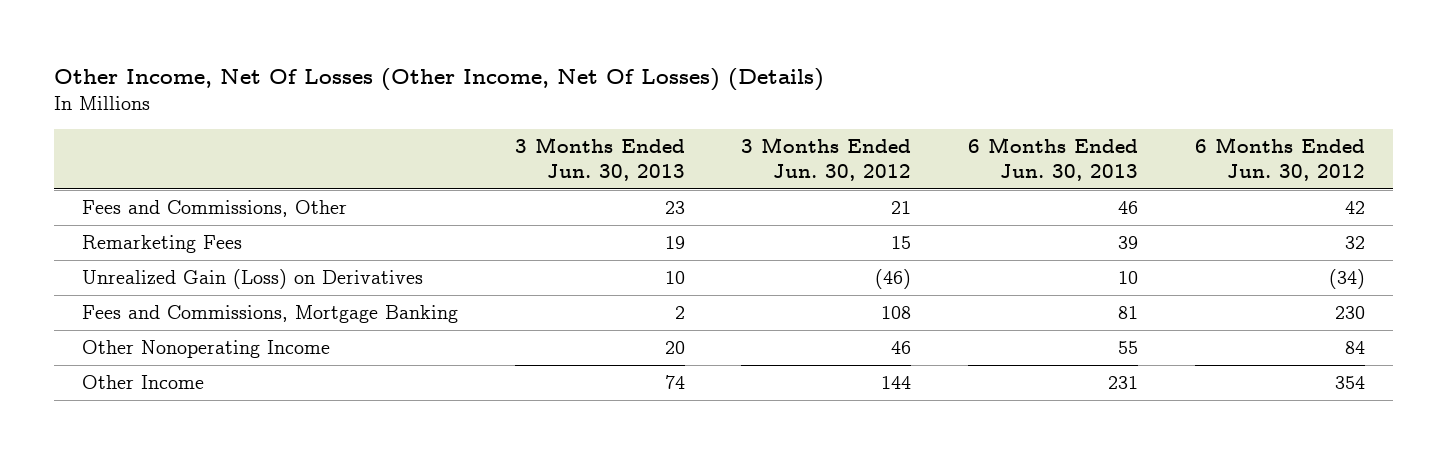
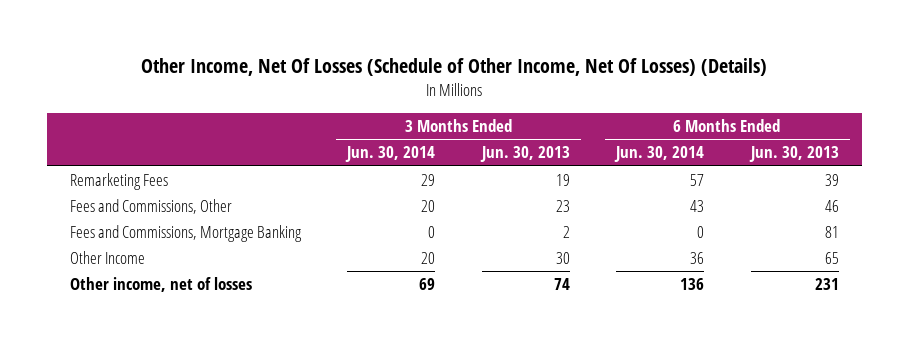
[54,68,825,92] Other Income, Net Of Losses (Other Income, Net Of Losses) (Details) -> [141,57,768,76] Other Income, Net Of Losses (Schedule of Other Income, Net Of Losses) (Details)
[741,137,912,181] 3 Months Ended Jun. 30, 2012 -> none
[1194,137,1365,181] 6 Months Ended Jun. 30, 2012 -> none
none -> [345,146,436,163] Jun. 30, 2014
none -> [614,146,705,163] Jun. 30, 2014
[82,268,424,289] Unrealized Gain (Loss) on Derivatives -> none
[82,199,348,217] Fees and Commissions, Other -> [69,199,232,215] Fees and Commissions, Other
[82,339,331,358] Other Nonoperating Income -> none
[664,374,685,389] 74 -> [555,252,570,265] 30
[1108,375,1139,389] 231 -> [824,252,839,265] 65
none -> [69,277,252,293] Other income, net of losses

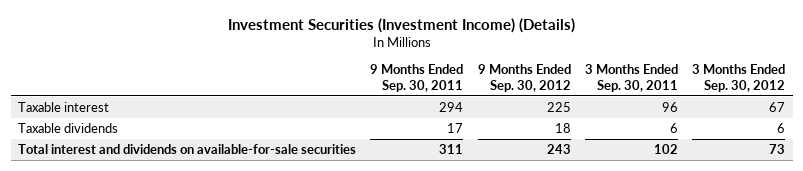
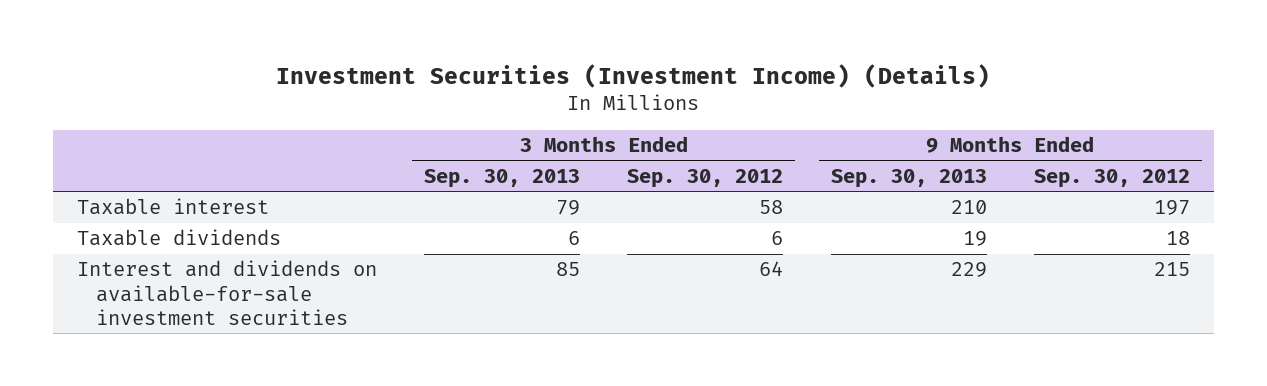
[370,64,464,93] 9 Months Ended Sep. 30, 2011 -> none
[585,64,679,93] 3 Months Ended Sep. 30, 2011 -> none
none -> [423,168,580,188] Sep. 30, 2013
none -> [830,168,987,188] Sep. 30, 2013
[546,101,571,112] 225 -> [1154,200,1191,216] 197
[769,101,786,112] 67 -> [759,200,784,215] 58
[18,143,357,154] Total interest and dividends on available-for-sale securities -> [76,260,377,326] Interest and dividends on available-for-sale investment securities
[546,143,571,154] 243 -> [1154,262,1191,277] 215
[769,143,786,154] 73 -> [759,261,784,277] 64

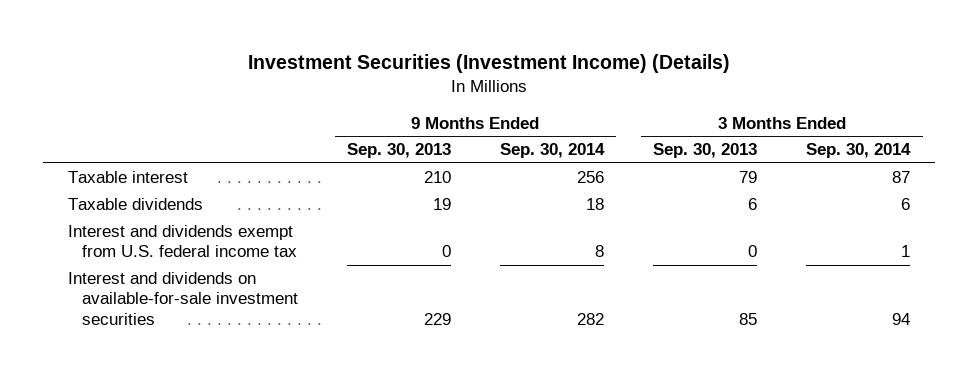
[627,168,784,188] Sep. 30, 2012 -> none
[1034,168,1191,188] Sep. 30, 2012 -> none
none -> [500,143,606,159] Sep. 30, 2014
none -> [806,143,912,159] Sep. 30, 2014
none -> [67,225,297,258] Interest and dividends exempt from U.S. federal income tax

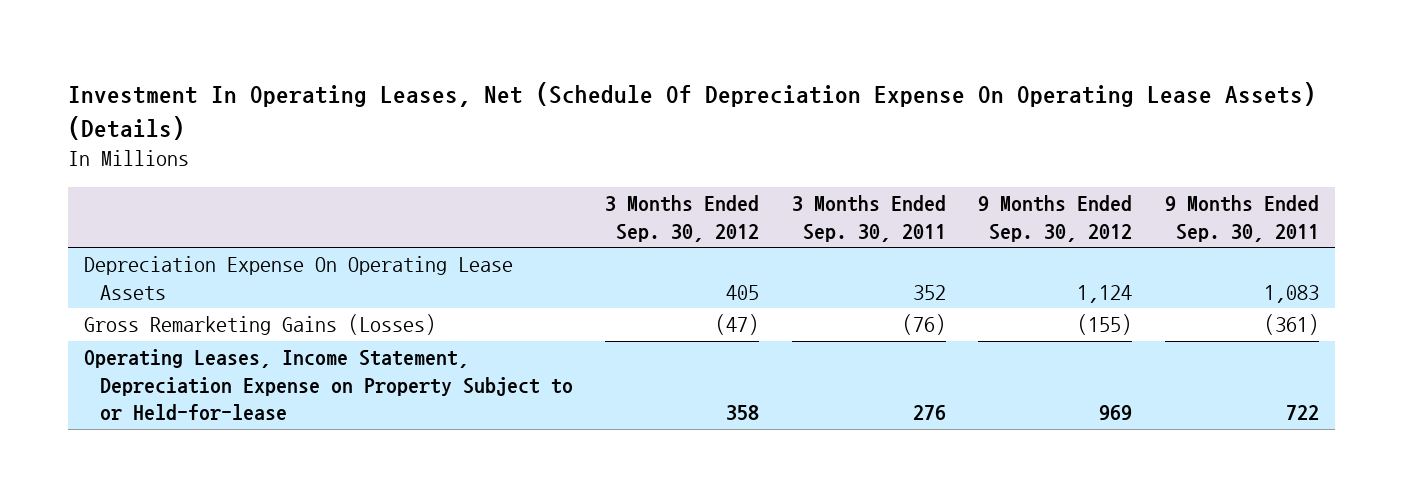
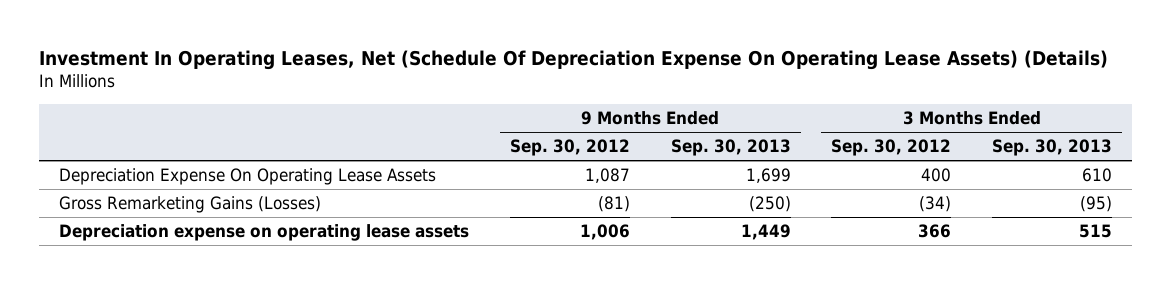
[791,195,946,242] 3 Months Ended Sep. 30, 2011 -> none
[1164,195,1319,242] 9 Months Ended Sep. 30, 2011 -> none
none -> [670,139,791,157] Sep. 30, 2013
none -> [992,139,1113,157] Sep. 30, 2013
[726,284,760,300] 405 -> [921,168,952,183] 400
[1077,284,1133,303] 1,124 -> [584,168,630,184] 1,087
[715,314,760,336] (47) -> [919,196,952,213] (34)
[1077,314,1133,336] (155) -> [597,196,630,213] (81)
[84,349,574,420] Operating Leases, Income Statement, Depreciation Expense on Property Subject to or Held-for-lease -> [59,224,470,242] Depreciation expense on operating lease assets
[726,404,760,420] 358 -> [918,224,952,239] 366
[1099,404,1133,420] 969 -> [579,224,630,241] 1,006

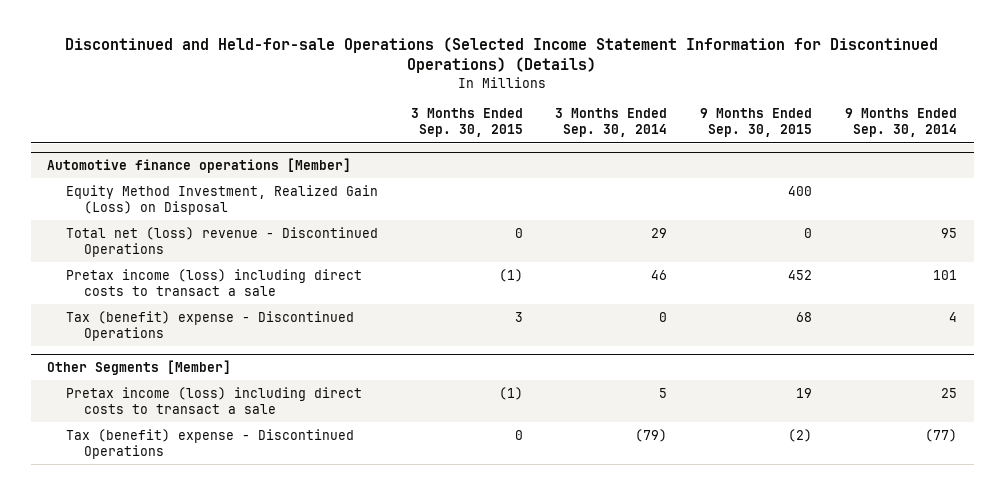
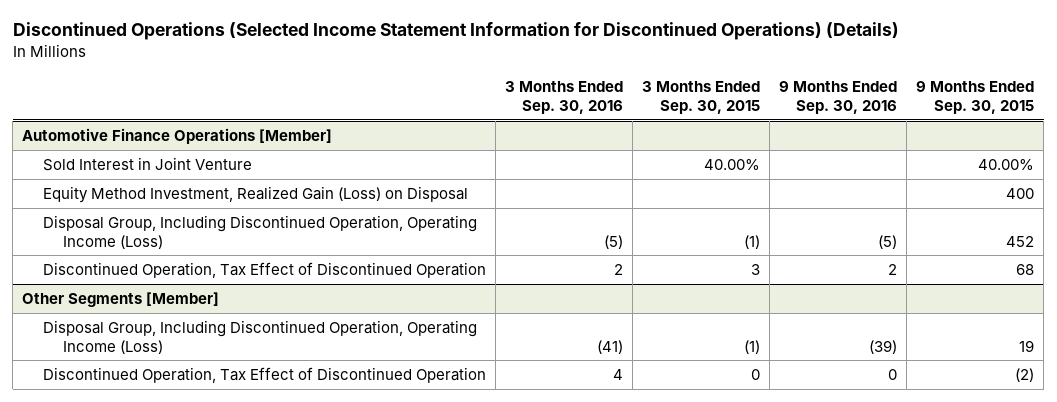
[65,37,939,74] Discontinued and Held-for-sale Operations (Selected Income Statement Information for Discontinued Operations) (Details) -> [12,22,899,41] Discontinued Operations (Selected Income Statement Information for Discontinued Operations) (Details)
[555,107,668,138] 3 Months Ended Sep. 30, 2014 -> none
[845,107,958,138] 9 Months Ended Sep. 30, 2014 -> none
none -> [505,80,624,114] 3 Months Ended Sep. 30, 2016
none -> [779,80,898,114] 9 Months Ended Sep. 30, 2016
[46,157,351,173] Automotive finance operations [Member] -> [22,127,333,144] Automotive Finance Operations [Member]
none -> [42,156,252,171] Sold Interest in Joint Venture
[65,226,378,258] Total net (loss) revenue - Discontinued Operations -> none
[65,268,362,297] Pretax income (loss) including direct costs to transact a sale -> [42,214,477,249] Disposal Group, Including Discontinued Operation, Operating Income (Loss)
[65,310,354,342] Tax (benefit) expense - Discontinued Operations -> [42,261,486,278] Discontinued Operation, Tax Effect of Discontinued Operation
[65,386,362,415] Pretax income (loss) including direct costs to transact a sale -> [42,319,477,354] Disposal Group, Including Discontinued Operation, Operating Income (Loss)
[65,428,354,460] Tax (benefit) expense - Discontinued Operations -> [42,366,486,383] Discontinued Operation, Tax Effect of Discontinued Operation

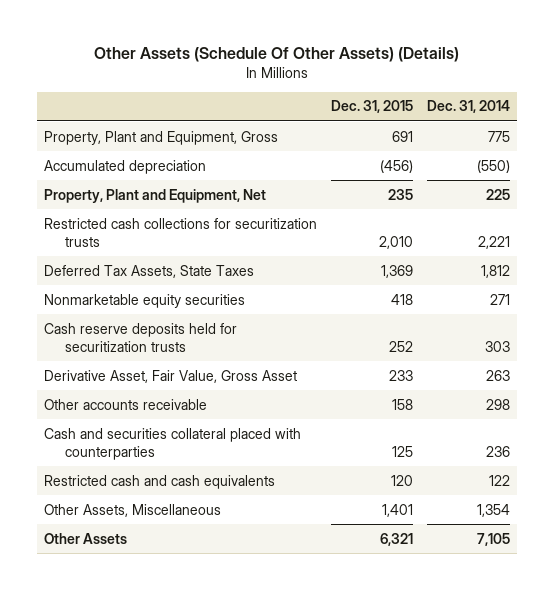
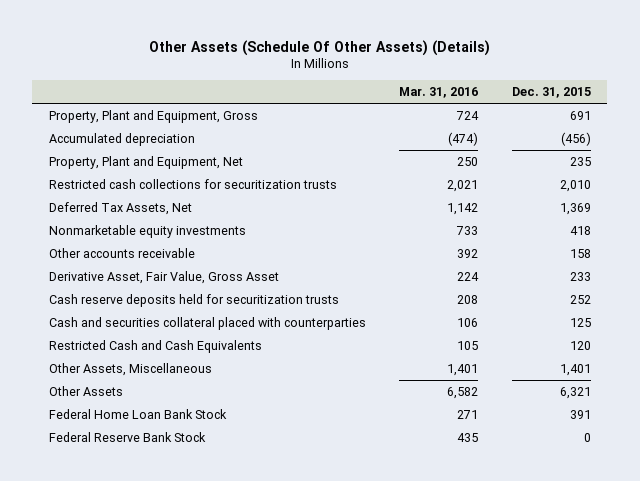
[427,100,511,114] Dec. 31, 2014 -> none
none -> [399,87,479,99] Mar. 31, 2016
[44,264,255,278] Deferred Tax Assets, State Taxes -> [49,201,193,215] Deferred Tax Assets, Net
[44,293,246,308] Nonmarketable equity securities -> [49,224,247,238] Nonmarketable equity investments
[44,369,298,383] Derivative Asset, Fair Value, Gross Asset -> [49,270,280,284] Derivative Asset, Fair Value, Gross Asset
[44,322,238,352] Cash reserve deposits held for securitization trusts -> [49,293,340,307] Cash reserve deposits held for securitization trusts
[44,474,276,489] Restricted cash and cash equivalents -> [49,339,263,353] Restricted Cash and Cash Equivalents
none -> [49,408,228,419] Federal Home Loan Bank Stock
none -> [49,431,207,442] Federal Reserve Bank Stock

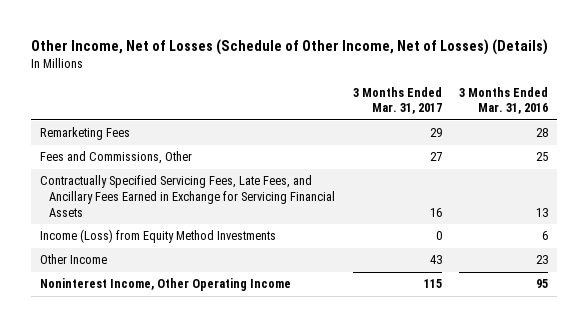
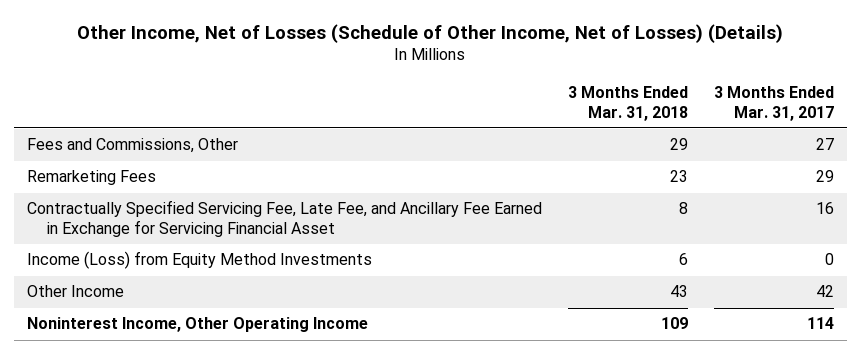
[458,86,548,115] 3 Months Ended Mar. 31, 2016 -> none
none -> [567,86,688,121] 3 Months Ended Mar. 31, 2018
[39,127,130,141] Remarketing Fees -> [26,170,156,186] Remarketing Fees
[39,175,336,217] Contractually Specified Servicing Fees, Late Fees, and Ancillary Fees Earned in Exchange for Servicing Financial Assets -> [26,200,542,238] Contractually Specified Servicing Fee, Late Fee, and Ancillary Fee Earned in Exchange for Servicing Financial Asset
[429,255,442,265] 43 -> [815,285,834,298] 42
[423,279,442,289] 115 -> [806,317,834,330] 114

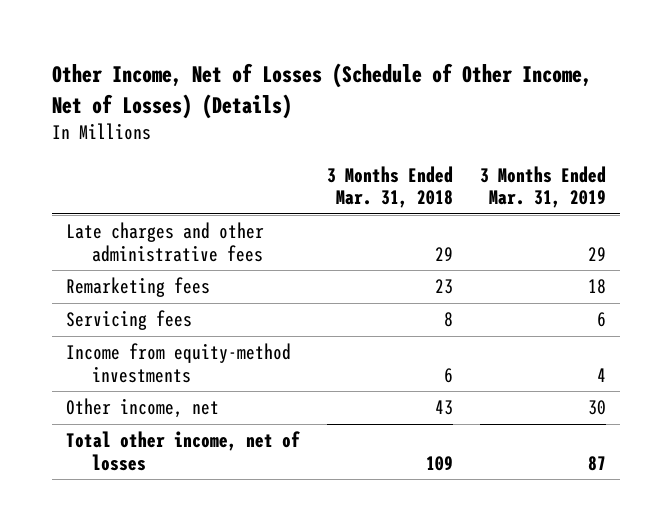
[713,86,834,121] 3 Months Ended Mar. 31, 2017 -> none
none -> [480,165,607,208] 3 Months Ended Mar. 31, 2019
[26,138,238,154] Fees and Commissions, Other -> none
none -> [65,222,264,262] Late charges and other administrative fees
[26,170,156,186] Remarketing Fees -> [65,277,210,298] Remarketing fees
[26,200,542,238] Contractually Specified Servicing Fee, Late Fee, and Ancillary Fee Earned in Exchange for Servicing Financial Asset -> [65,310,192,331] Servicing fees
[26,251,372,270] Income (Loss) from Equity Method Investments -> [65,343,291,383] Income from equity-method investments
[26,285,124,298] Other Income -> [65,398,219,419] Other income, net
[26,317,368,333] Noninterest Income, Other Operating Income -> [65,431,300,471] Total other income, net of losses

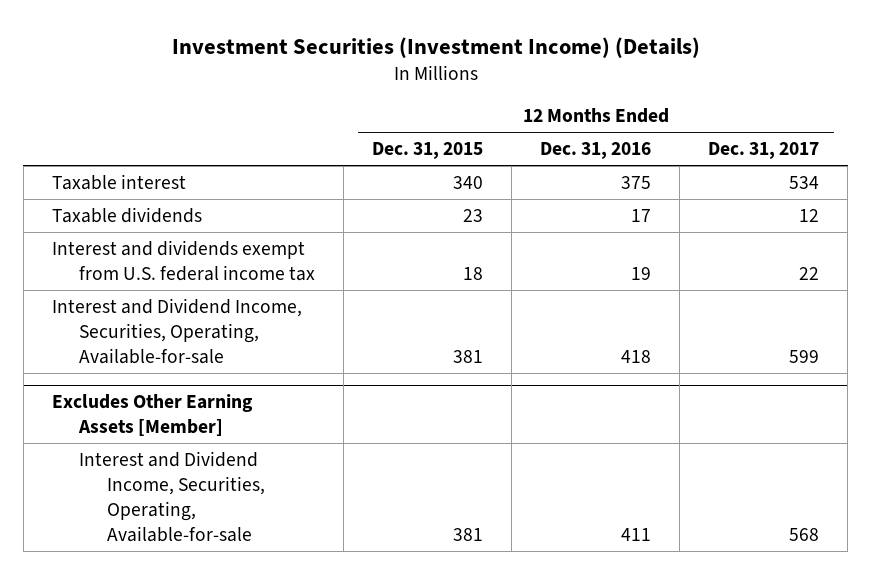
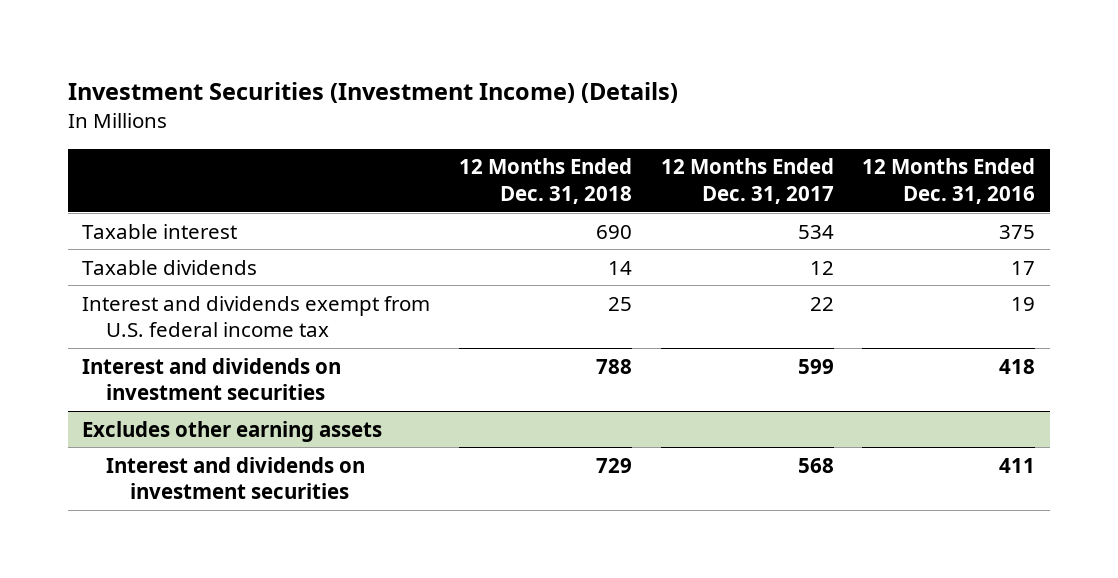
[372,142,484,160] Dec. 31, 2015 -> none
none -> [459,158,633,204] 12 Months Ended Dec. 31, 2018
[51,297,302,364] Interest and Dividend Income, Securities, Operating, Available-for-sale -> [82,357,342,401] Interest and dividends on investment securities
[51,394,253,437] Excludes Other Earning Assets [Member] -> [82,420,383,442] Excludes other earning assets
[79,450,265,542] Interest and Dividend Income, Securities, Operating, Available-for-sale -> [106,456,366,500] Interest and dividends on investment securities

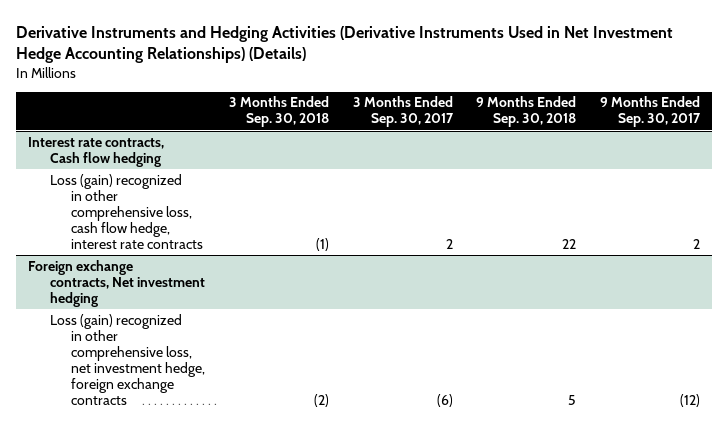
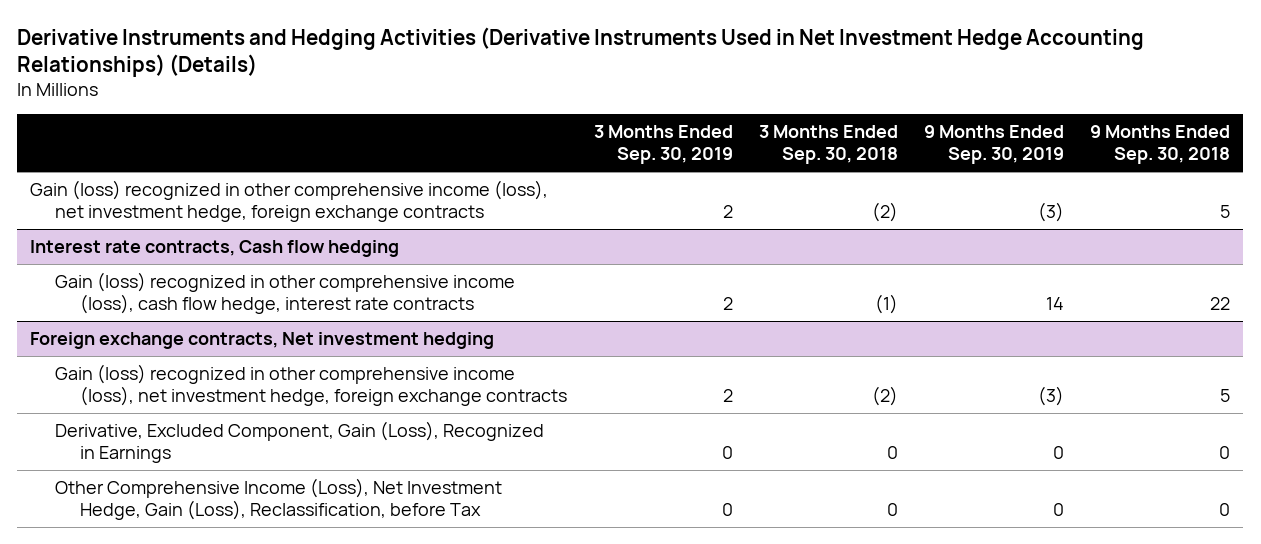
[352,96,454,128] 3 Months Ended Sep. 30, 2017 -> none
[599,96,701,128] 9 Months Ended Sep. 30, 2017 -> none
none -> [593,125,733,165] 3 Months Ended Sep. 30, 2019
none -> [924,125,1065,165] 9 Months Ended Sep. 30, 2019
none -> [30,180,549,223] Gain (loss) recognized in other comprehensive income (loss), net investment hedge, foreign exchange contracts
[49,173,204,250] Loss (gain) recognized in other comprehensive loss, cash flow hedge, interest rate contracts -> [55,272,516,315] Gain (loss) recognized in other comprehensive income (loss), cash flow hedge, interest rate contracts
[49,313,206,406] Loss (gain) recognized in other comprehensive loss, net investment hedge, foreign exchange contracts -> [55,364,568,407] Gain (loss) recognized in other comprehensive income (loss), net investment hedge, foreign exchange contracts
none -> [55,421,545,464] Derivative, Excluded Component, Gain (Loss), Recognized in Earnings
none -> [55,478,503,521] Other Comprehensive Income (Loss), Net Investment Hedge, Gain (Loss), Reclassification, before Tax

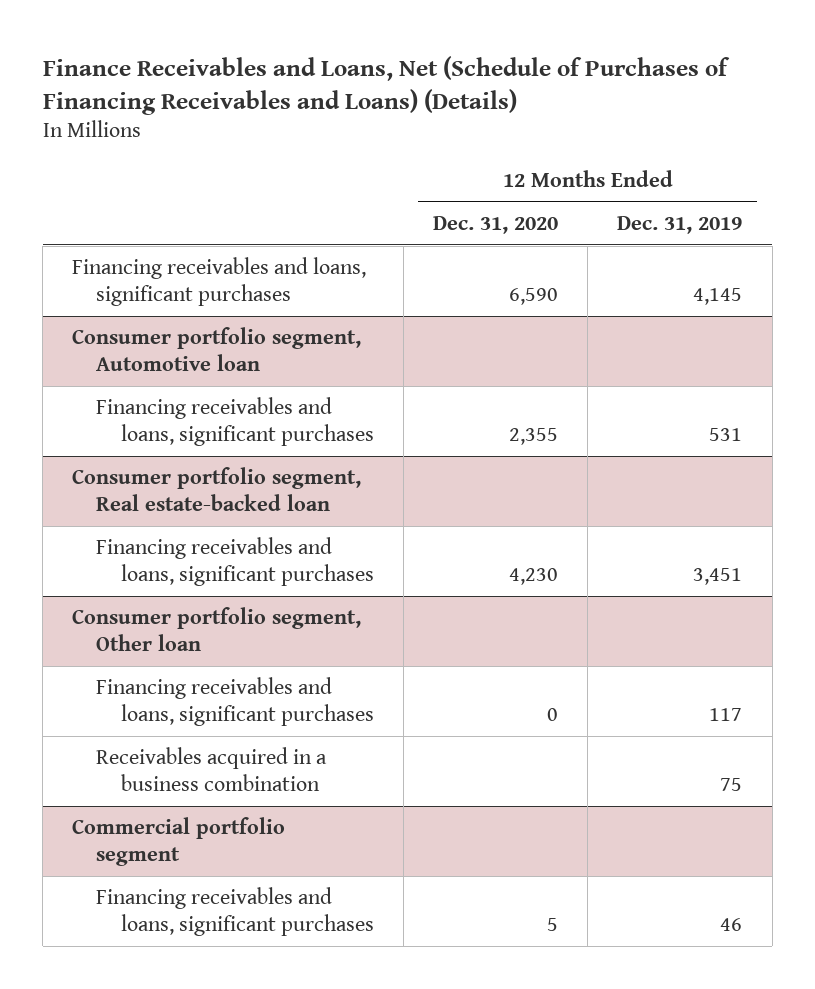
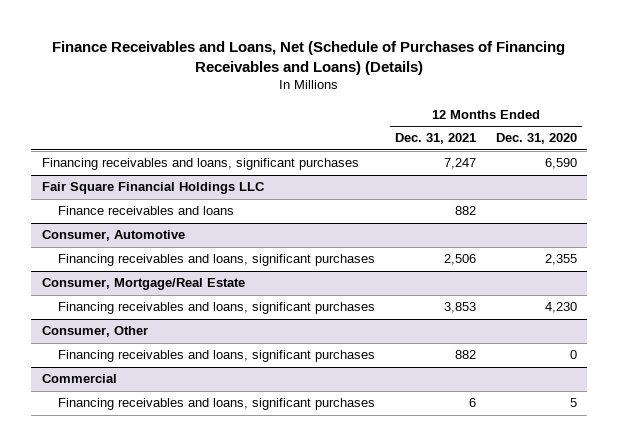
[617,215,743,234] Dec. 31, 2019 -> none
none -> [395,133,477,145] Dec. 31, 2021
[72,327,362,371] Consumer portfolio segment, Automotive loan -> none
none -> [41,182,265,195] Fair Square Financial Holdings LLC
none -> [57,206,234,216] Finance receivables and loans
none -> [41,230,185,242] Consumer, Automotive
[72,467,362,511] Consumer portfolio segment, Real estate-backed loan -> none
none -> [41,278,245,291] Consumer, Mortgage/Real Estate
[72,607,362,651] Consumer portfolio segment, Other loan -> none
none -> [41,326,148,338] Consumer, Other
[96,747,328,791] Receivables acquired in a business combination -> none
[72,817,286,866] Commercial portfolio segment -> [41,374,117,384] Commercial

